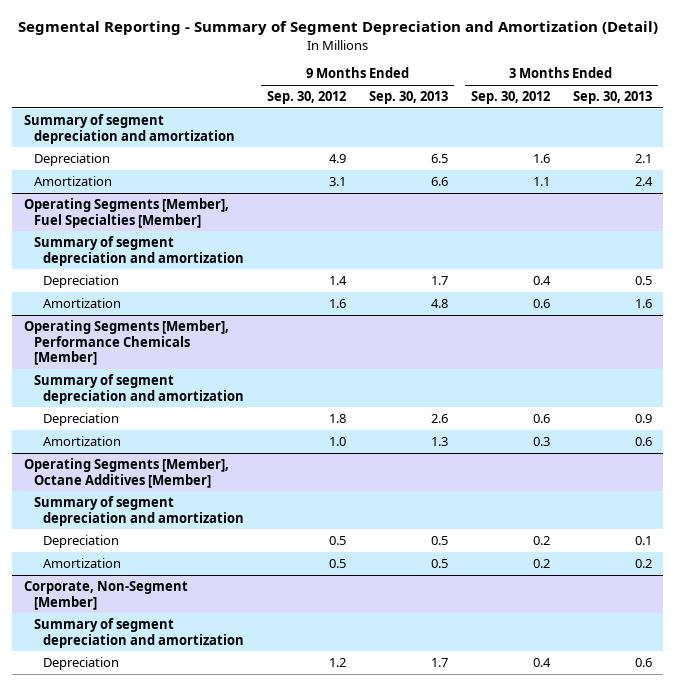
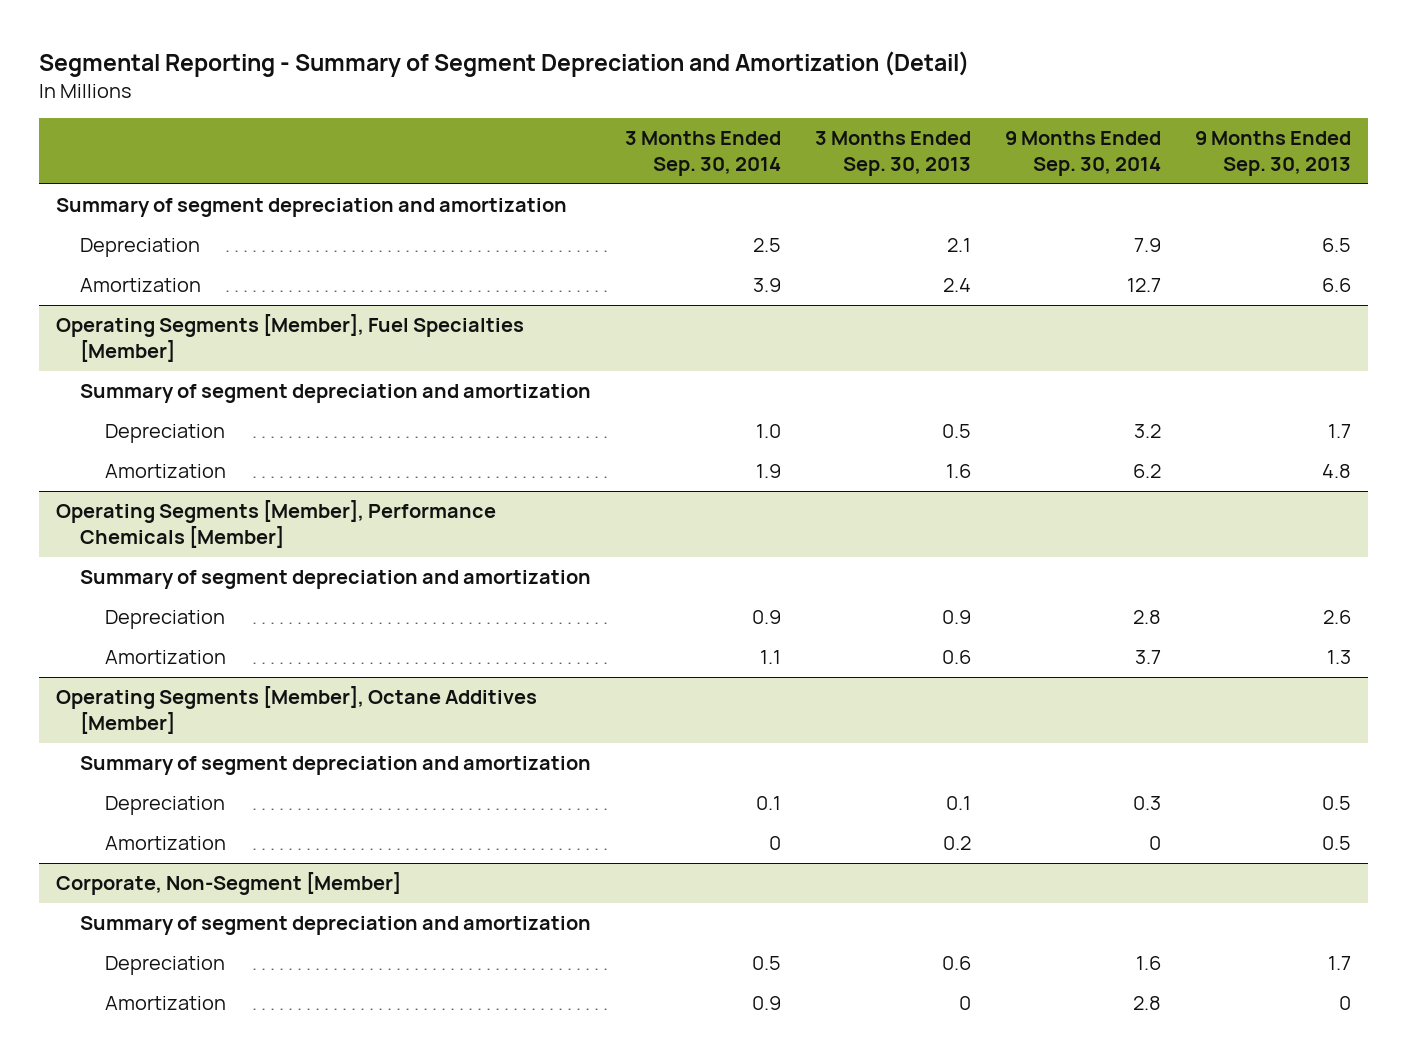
[267,91,347,105] Sep. 30, 2012 -> none
[470,91,550,105] Sep. 30, 2012 -> none
none -> [625,131,782,177] 3 Months Ended Sep. 30, 2014
none -> [1005,131,1162,177] 9 Months Ended Sep. 30, 2014
none -> [104,996,226,1011] Amortization

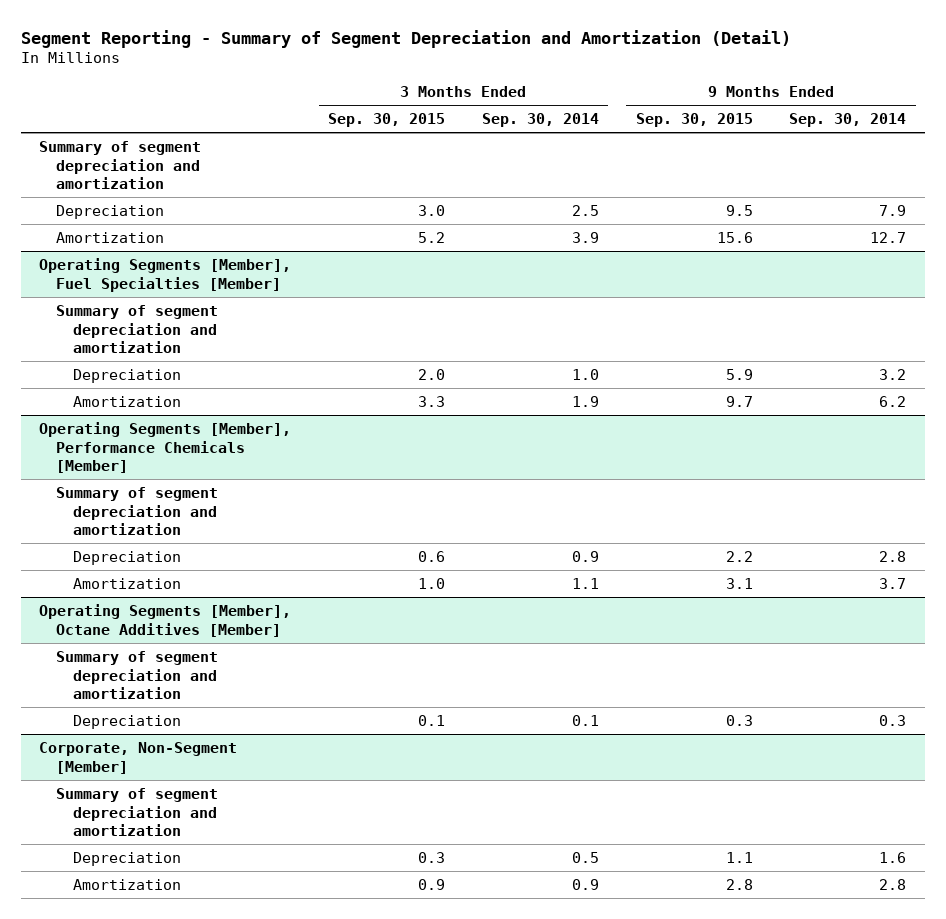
[39,50,970,77] Segmental Reporting - Summary of Segment Depreciation and Amortization (Detail) -> [20,29,791,48] Segment Reporting - Summary of Segment Depreciation and Amortization (Detail)
[815,131,972,177] 3 Months Ended Sep. 30, 2013 -> none
[1195,131,1352,177] 9 Months Ended Sep. 30, 2013 -> none
none -> [327,112,445,127] Sep. 30, 2015
none -> [635,112,753,127] Sep. 30, 2015
[104,836,226,851] Amortization -> none

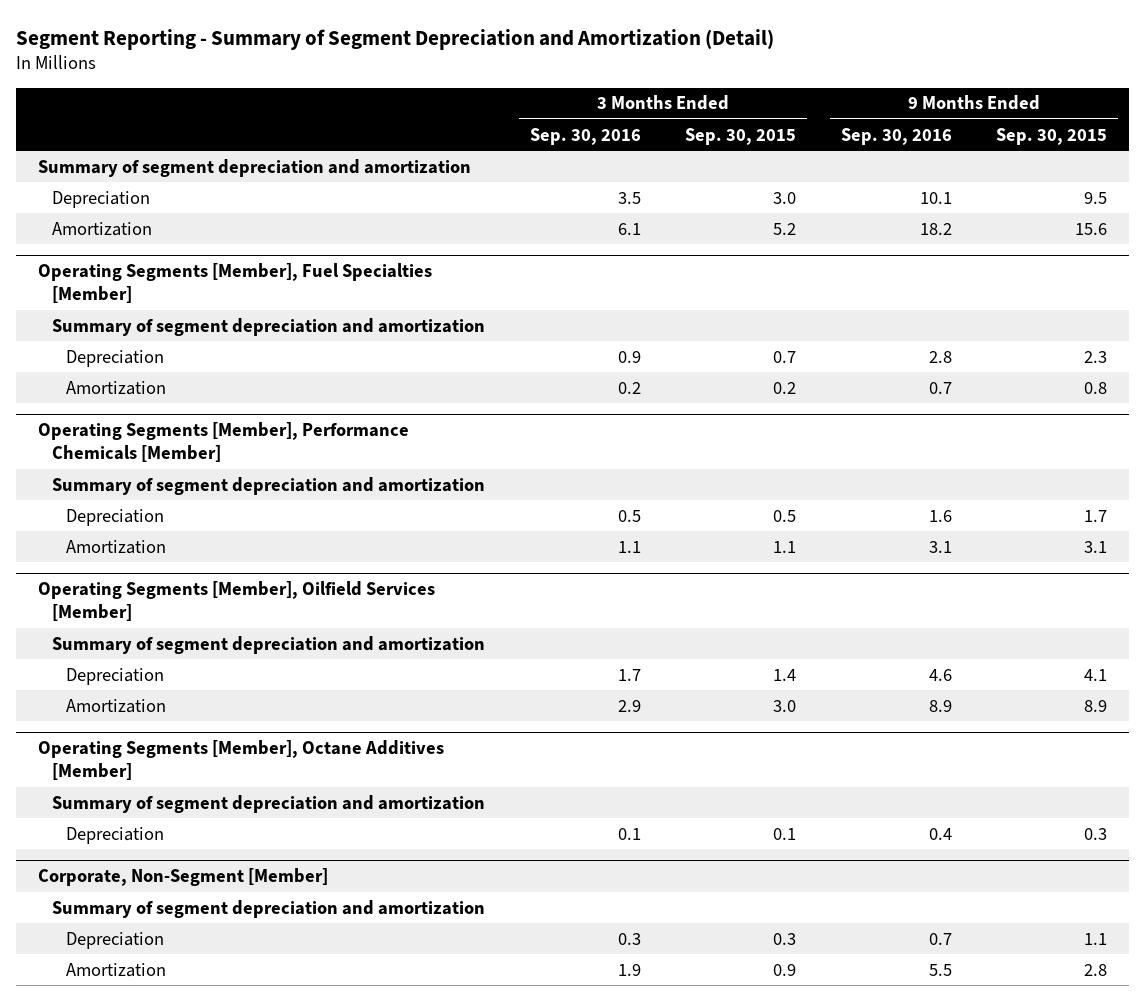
[481,112,599,127] Sep. 30, 2014 -> none
[789,112,907,127] Sep. 30, 2014 -> none
none -> [529,127,641,145] Sep. 30, 2016
none -> [840,127,952,145] Sep. 30, 2016
[417,368,445,380] 2.0 -> [773,350,797,363] 0.7
[725,368,753,380] 5.9 -> [1084,350,1108,363] 2.3
[417,395,445,407] 3.3 -> [773,381,797,394] 0.2
[725,395,753,407] 9.7 -> [1084,381,1108,394] 0.8
[417,550,445,562] 0.6 -> [773,509,797,522] 0.5
[725,550,753,562] 2.2 -> [1084,509,1108,522] 1.7
[417,577,445,589] 1.0 -> [773,540,797,553] 1.1
none -> [38,581,436,622] Operating Segments [Member], Oilfield Services [Member]
none -> [52,635,486,654] Summary of segment depreciation and amortization
none -> [66,667,165,685] Depreciation
none -> [66,698,167,713] Amortization

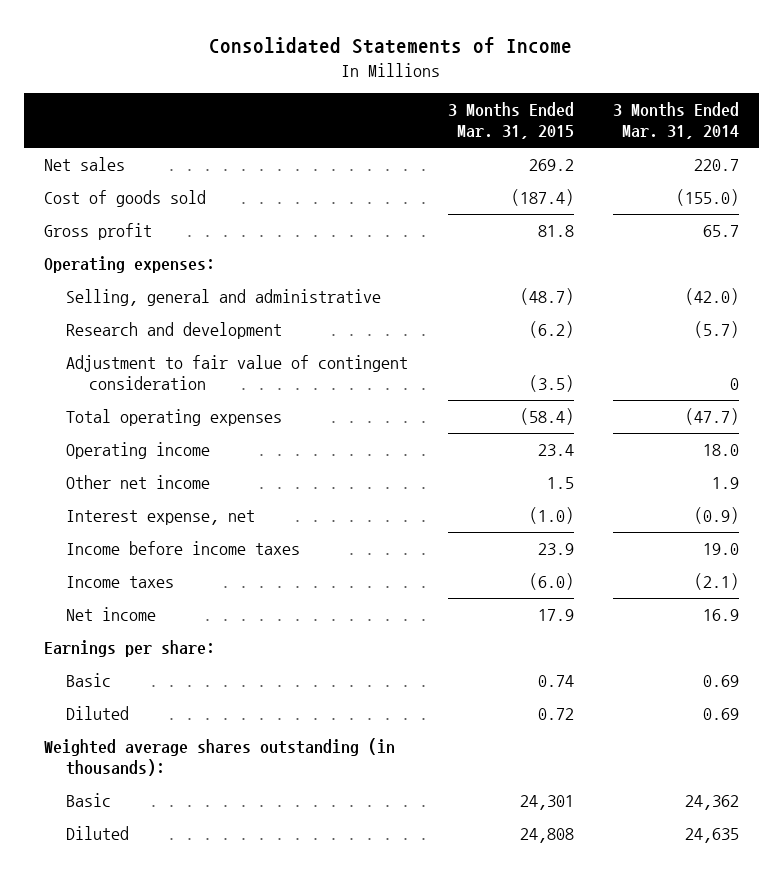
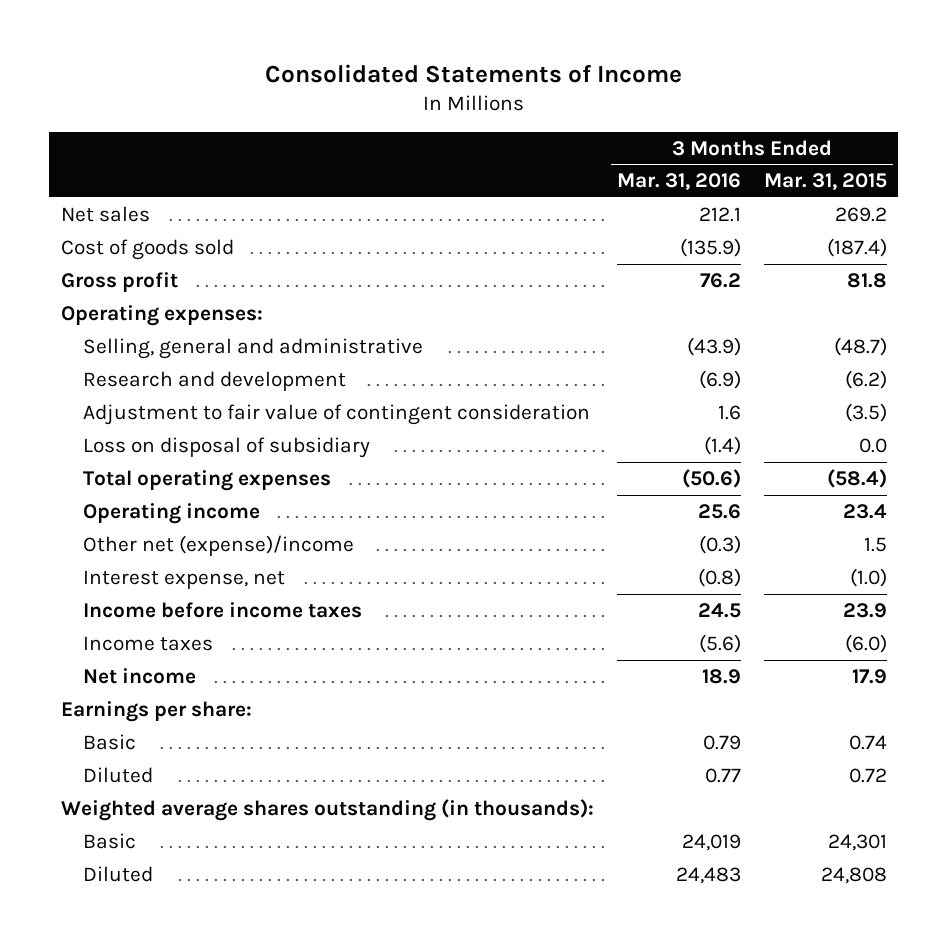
[613,102,740,140] 3 Months Ended Mar. 31, 2014 -> none
none -> [616,173,741,191] Mar. 31, 2016
none -> [82,436,370,458] Loss on disposal of subsidiary
[66,475,211,490] Other net income -> [82,534,354,556] Other net (expense)/income

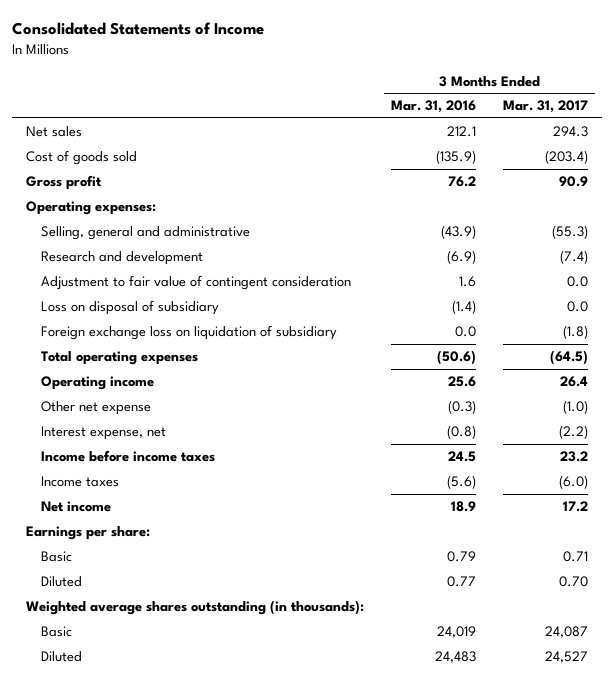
[763,173,887,191] Mar. 31, 2015 -> none
none -> [503,100,589,114] Mar. 31, 2017
none -> [40,325,337,341] Foreign exchange loss on liquidation of subsidiary
[82,534,354,556] Other net (expense)/income -> [40,401,151,416] Other net expense

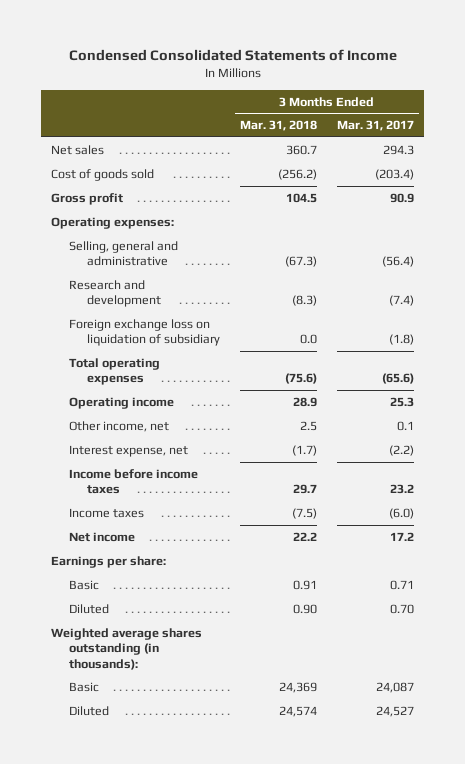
[11,22,264,36] Consolidated Statements of Income -> [68,49,397,62] Condensed Consolidated Statements of Income
[390,100,476,114] Mar. 31, 2016 -> none
none -> [240,120,318,132] Mar. 31, 2018
[552,225,589,240] (55.3) -> [382,256,415,268] (56.4)
[40,275,351,291] Adjustment to fair value of contingent consideration -> none
[40,300,219,316] Loss on disposal of subsidiary -> none
[550,350,589,366] (64.5) -> [382,373,415,385] (65.6)
[560,376,589,388] 26.4 -> [390,396,415,407] 25.3
[40,401,151,416] Other net expense -> [68,420,169,432] Other income, net
[563,400,589,415] (1.0) -> [397,420,415,431] 0.1

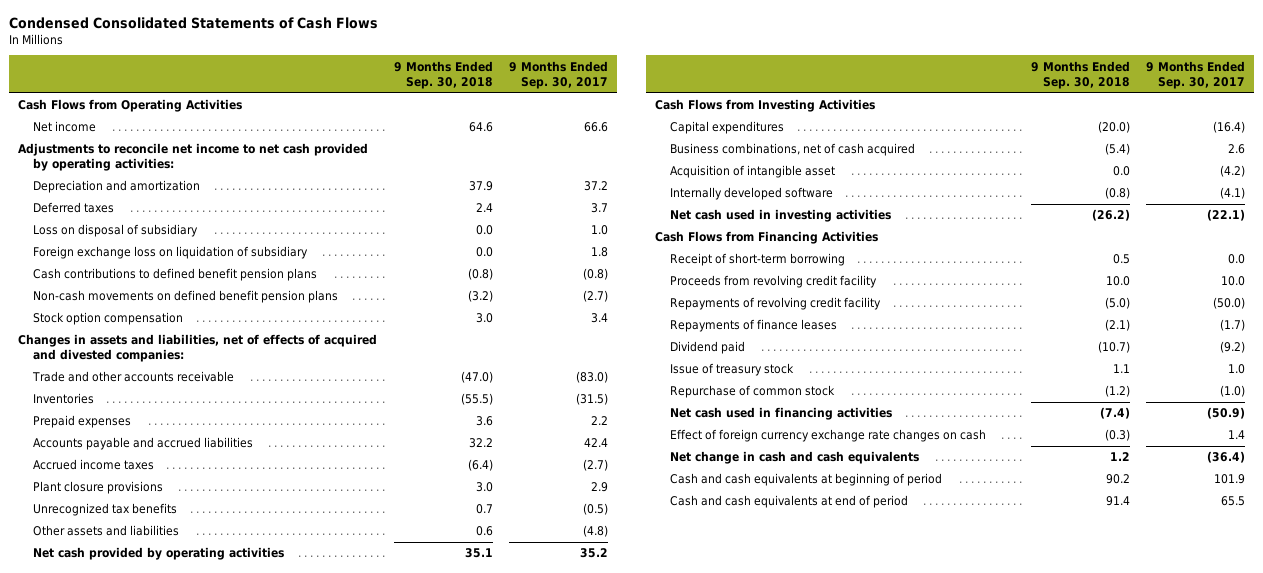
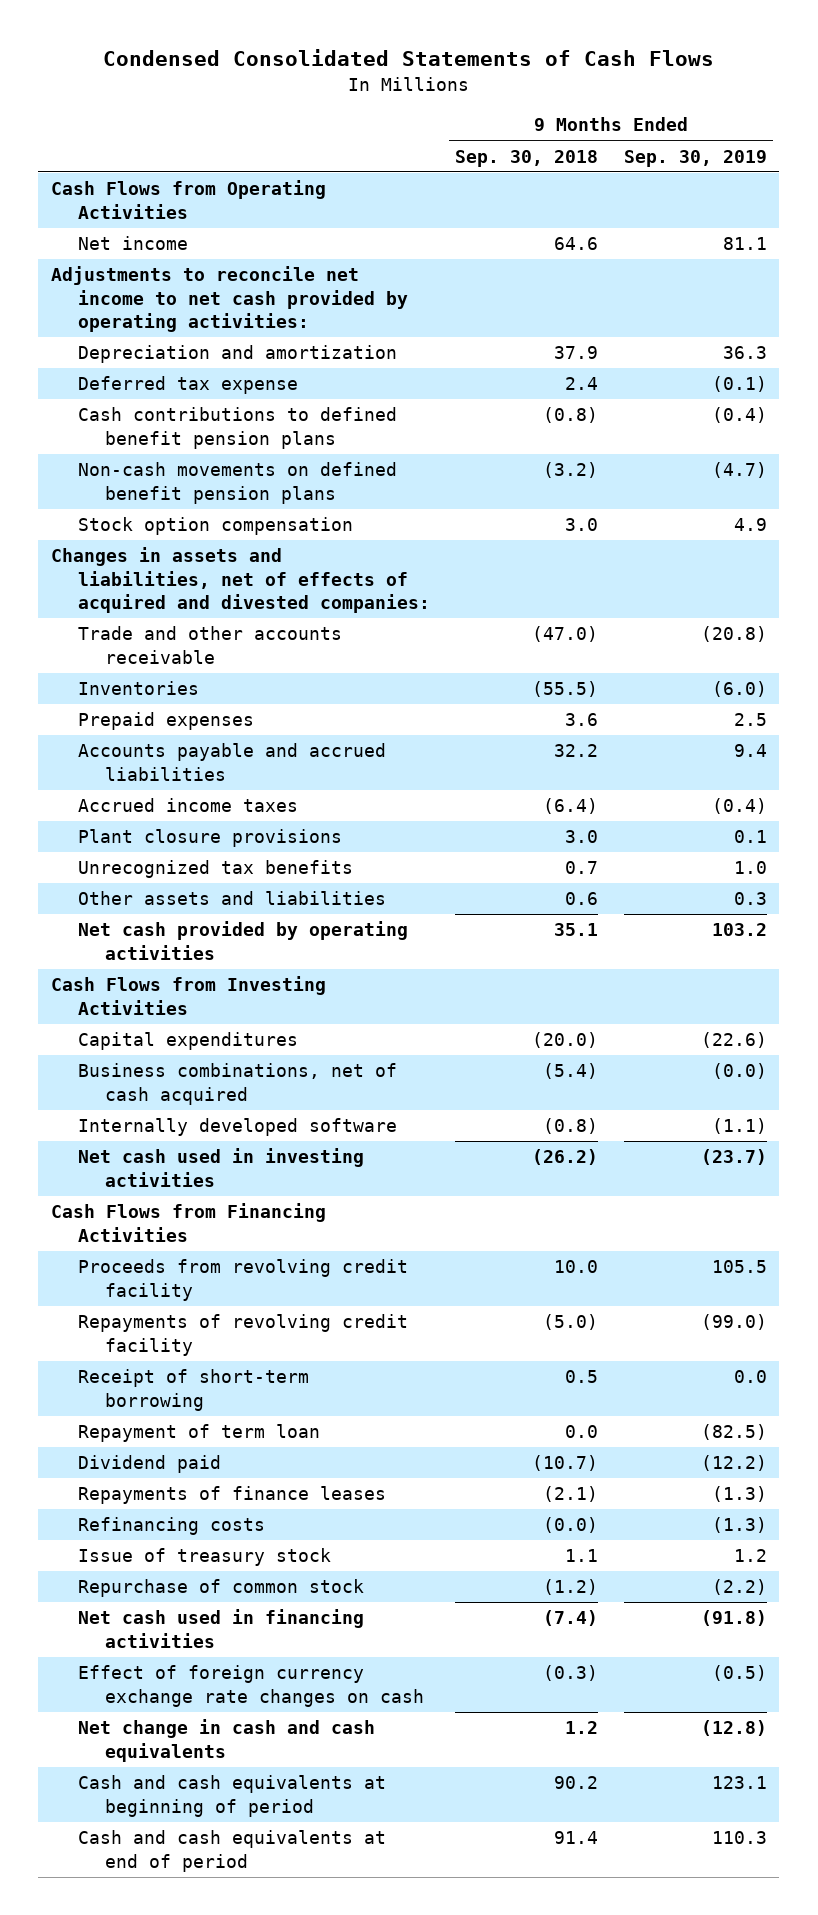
[509,60,609,89] 9 Months Ended Sep. 30, 2017 -> none
none -> [623,149,767,167] Sep. 30, 2019
[33,224,199,238] Loss on disposal of subsidiary -> none
[33,246,309,260] Foreign exchange loss on liquidation of subsidiary -> none
[33,202,115,214] Deferred taxes -> [78,376,299,395] Deferred tax expense
[669,165,835,179] Acquisition of intangible asset -> none
[669,253,845,267] Receipt of short-term borrowing -> [78,1369,310,1411] Receipt of short-term borrowing
none -> [78,1424,321,1443] Repayment of term loan
[669,319,837,333] Repayments of finance leases -> [78,1486,387,1505] Repayments of finance leases
none -> [78,1517,266,1536] Refinancing costs

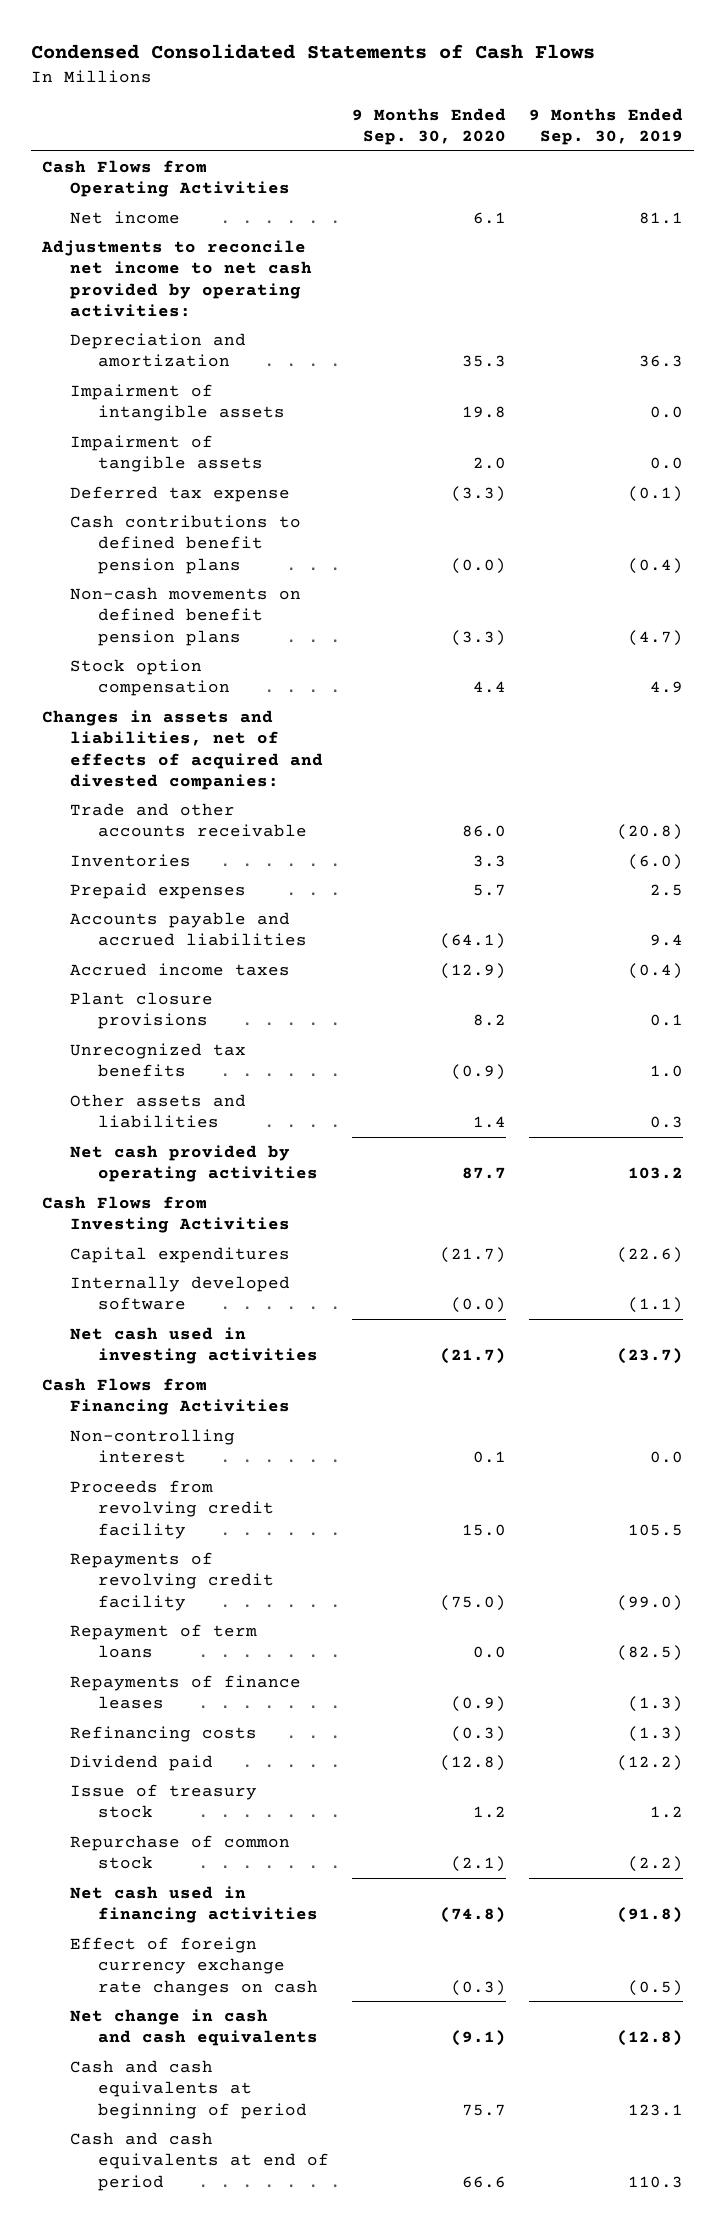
[455,149,599,167] Sep. 30, 2018 -> none
none -> [351,107,506,146] 9 Months Ended Sep. 30, 2020
none -> [70,383,286,422] Impairment of intangible assets
none -> [70,434,264,473] Impairment of tangible assets
[78,1063,398,1105] Business combinations, net of cash acquired -> none
none -> [70,1428,236,1464] Non-controlling interest
[78,1369,310,1411] Receipt of short-term borrowing -> none
[78,1424,321,1443] Repayment of term loan -> [70,1623,258,1659] Repayment of term loans
[78,1455,222,1474] Dividend paid -> [70,1754,214,1771] Dividend paid

